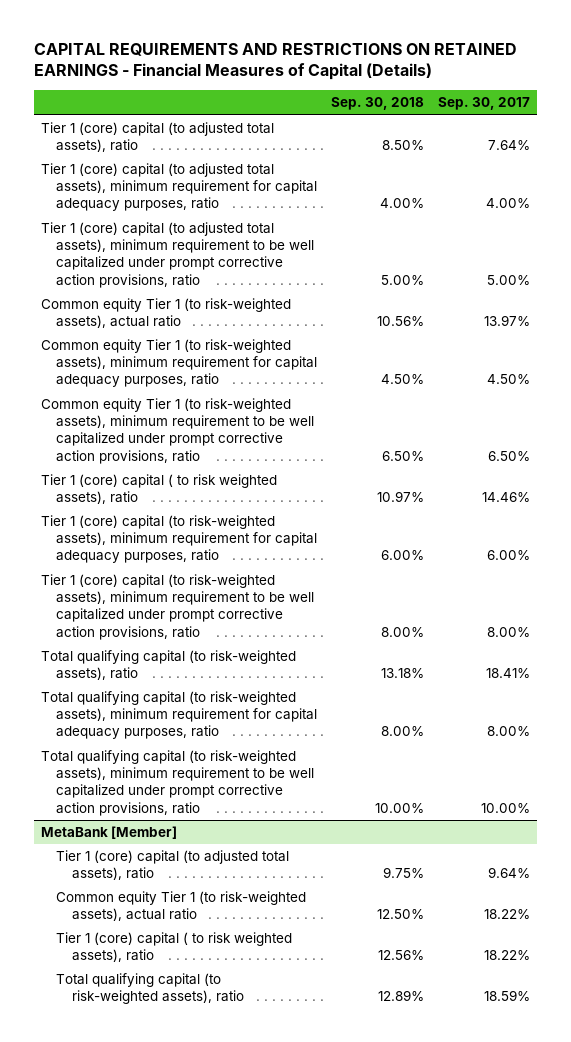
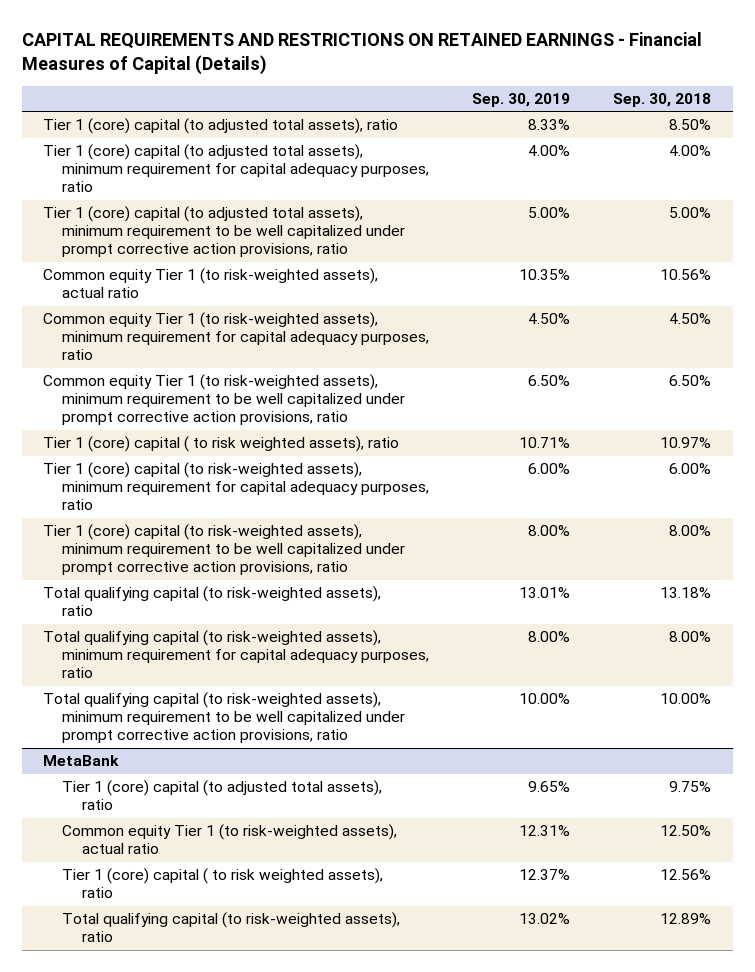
[438,97,531,111] Sep. 30, 2017 -> none
none -> [472,93,571,108] Sep. 30, 2019
[40,826,177,840] MetaBank [Member] -> [43,755,120,767] MetaBank

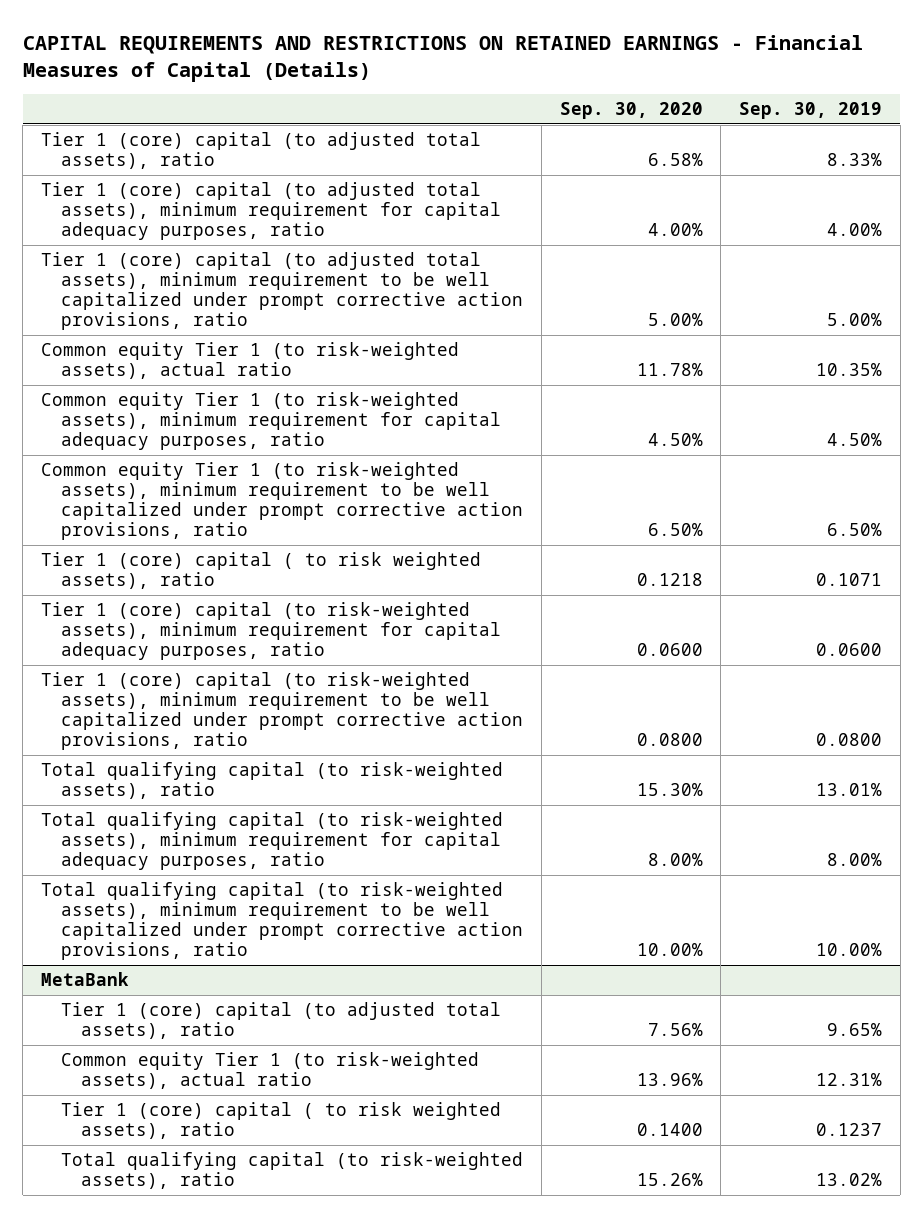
[613,93,712,108] Sep. 30, 2018 -> none
none -> [559,102,703,120] Sep. 30, 2020
[519,437,571,449] 10.71% -> [815,573,882,587] 0.1071
[528,463,571,475] 6.00% -> [815,643,882,657] 0.0600
[528,525,571,537] 8.00% -> [815,733,882,747] 0.0800
[519,869,571,881] 12.37% -> [815,1123,882,1137] 0.1237

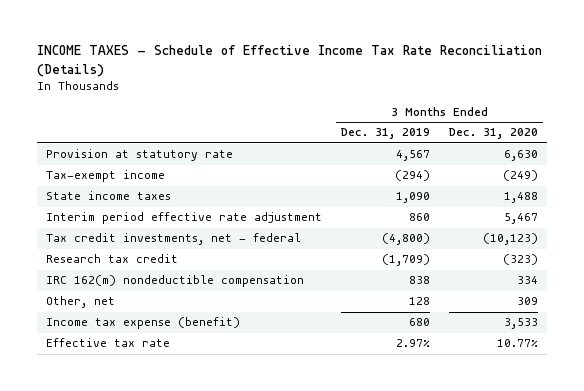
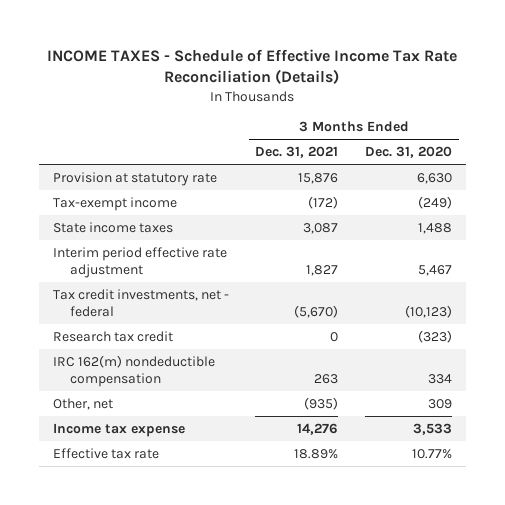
[341,128,431,140] Dec. 31, 2019 -> none
none -> [255,146,339,159] Dec. 31, 2021
[46,317,241,330] Income tax expense (benefit) -> [52,422,185,437] Income tax expense

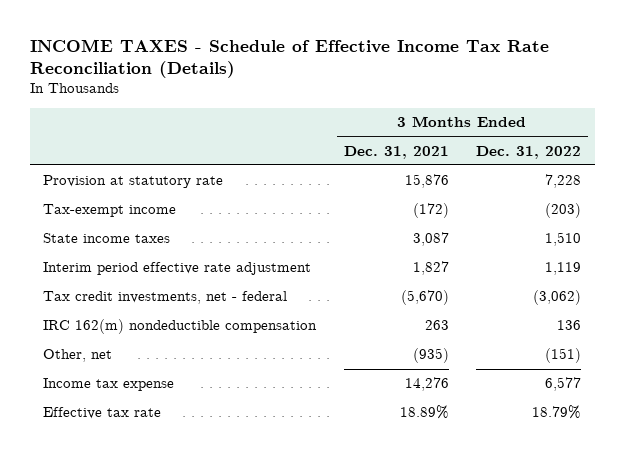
[365,146,453,159] Dec. 31, 2020 -> none
none -> [475,145,581,159] Dec. 31, 2022
[52,330,173,342] Research tax credit -> none

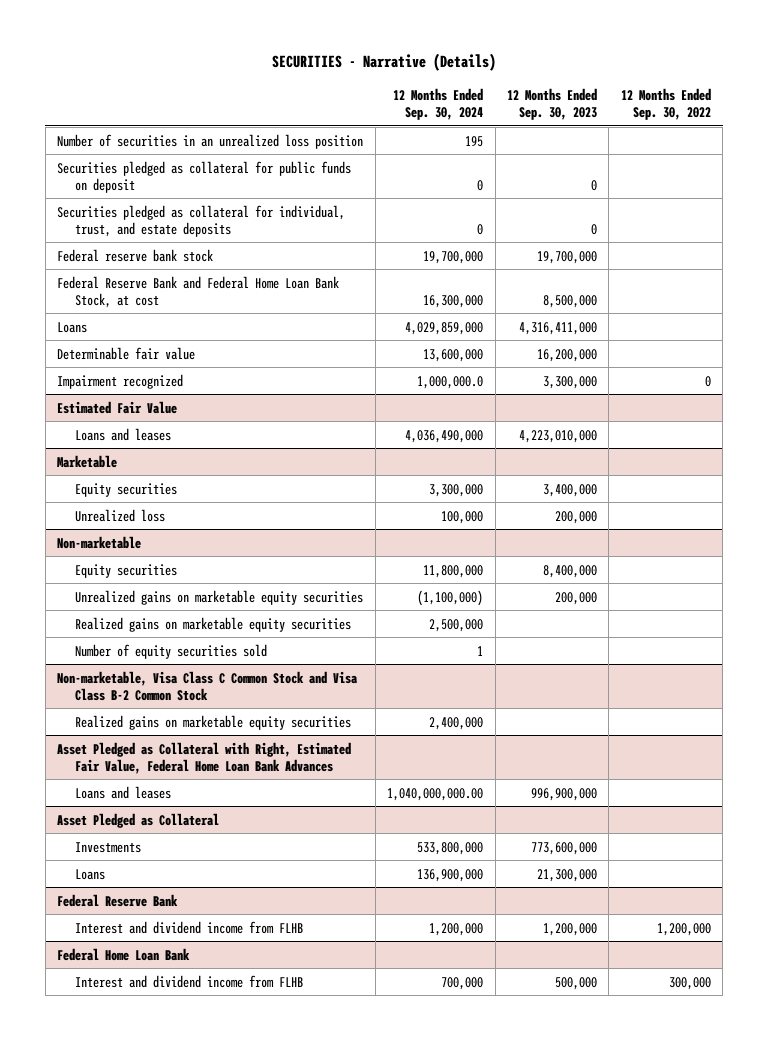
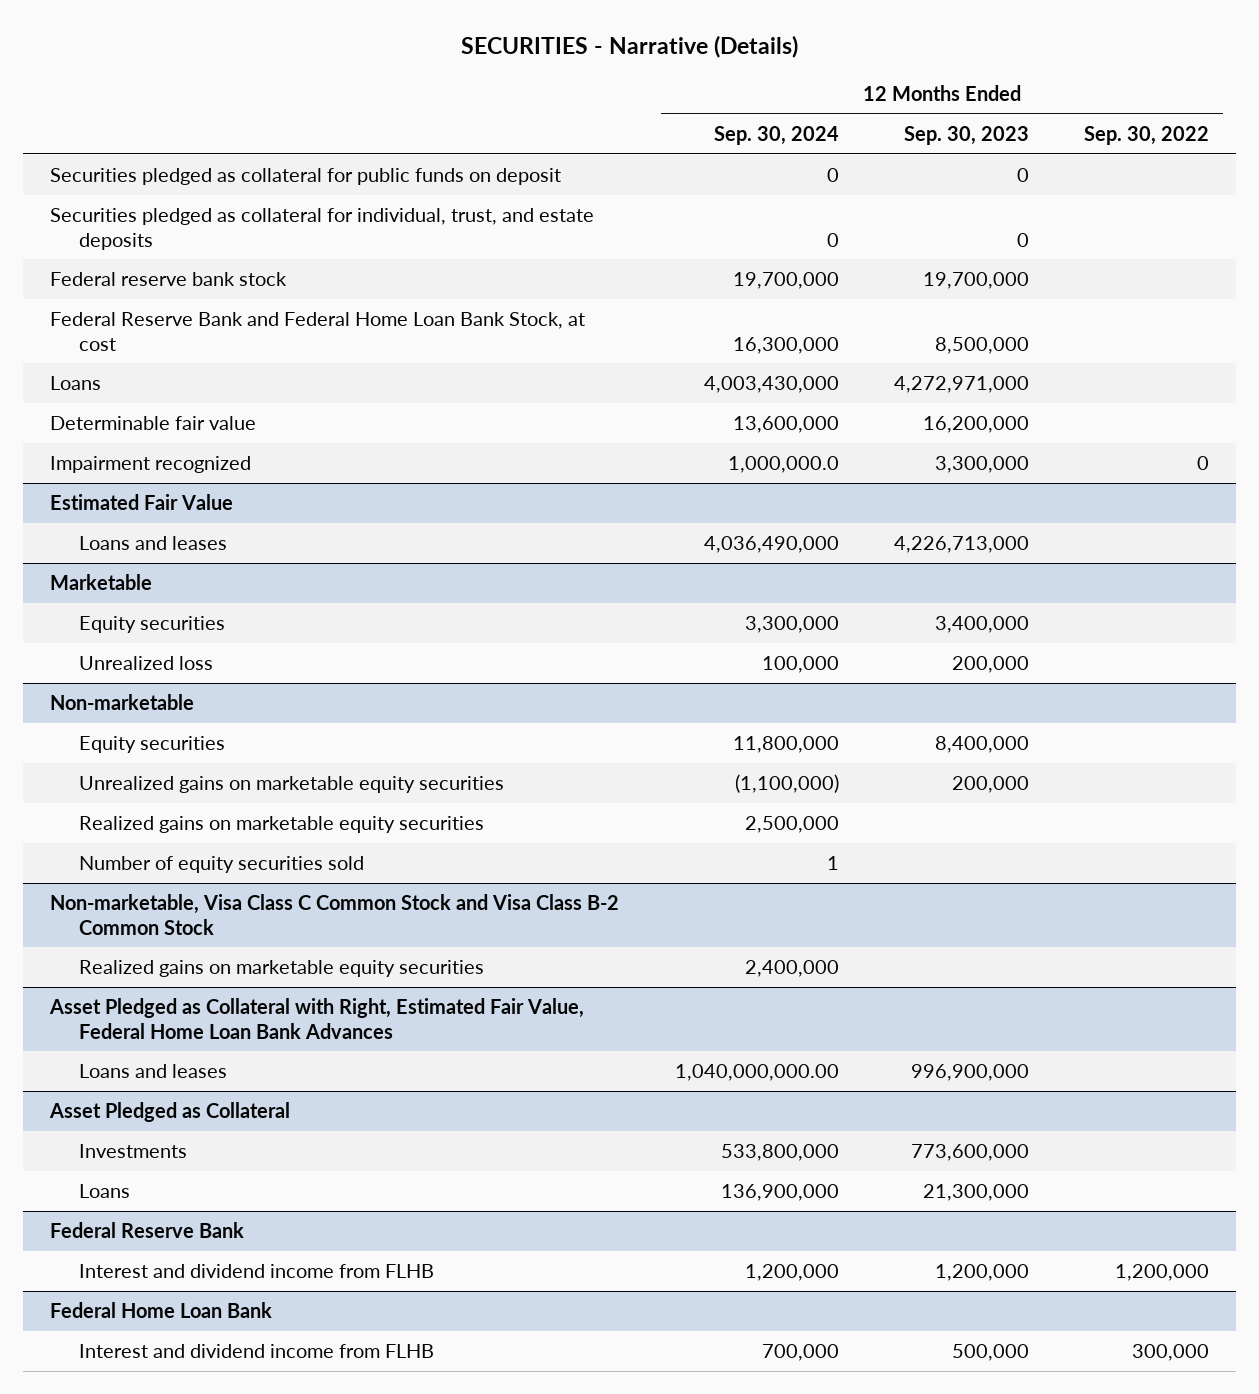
[57,133,364,149] Number of securities in an unrealized loss position -> none
[405,321,484,335] 4,029,859,000 -> [703,376,839,394] 4,003,430,000
[519,321,598,335] 4,316,411,000 -> [893,376,1029,394] 4,272,971,000
[519,429,598,443] 4,223,010,000 -> [893,536,1029,554] 4,226,713,000

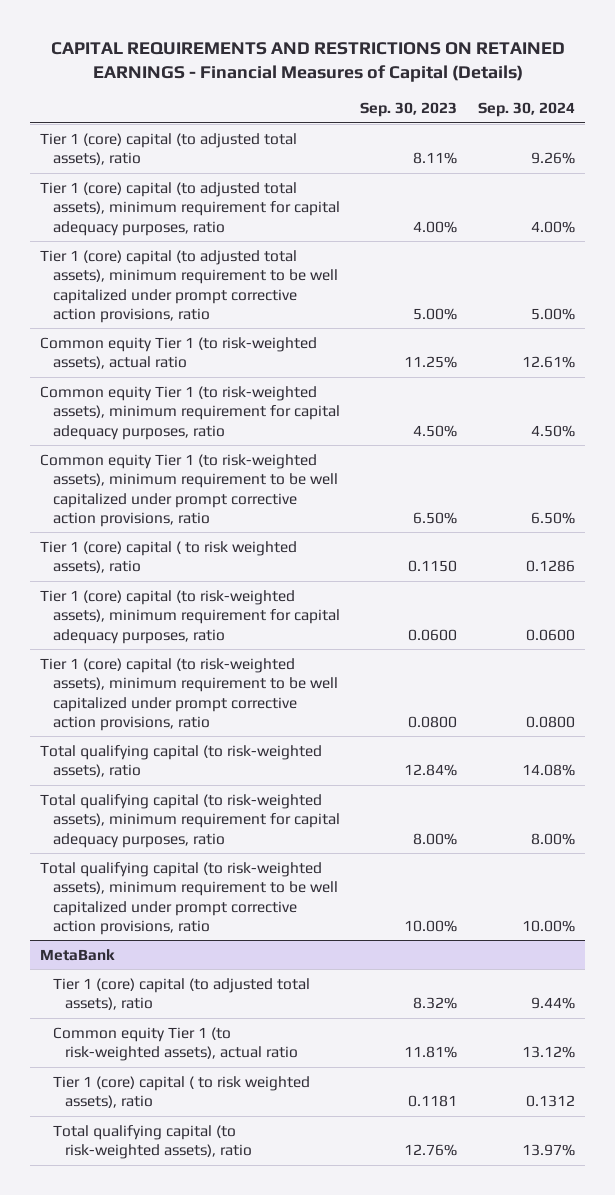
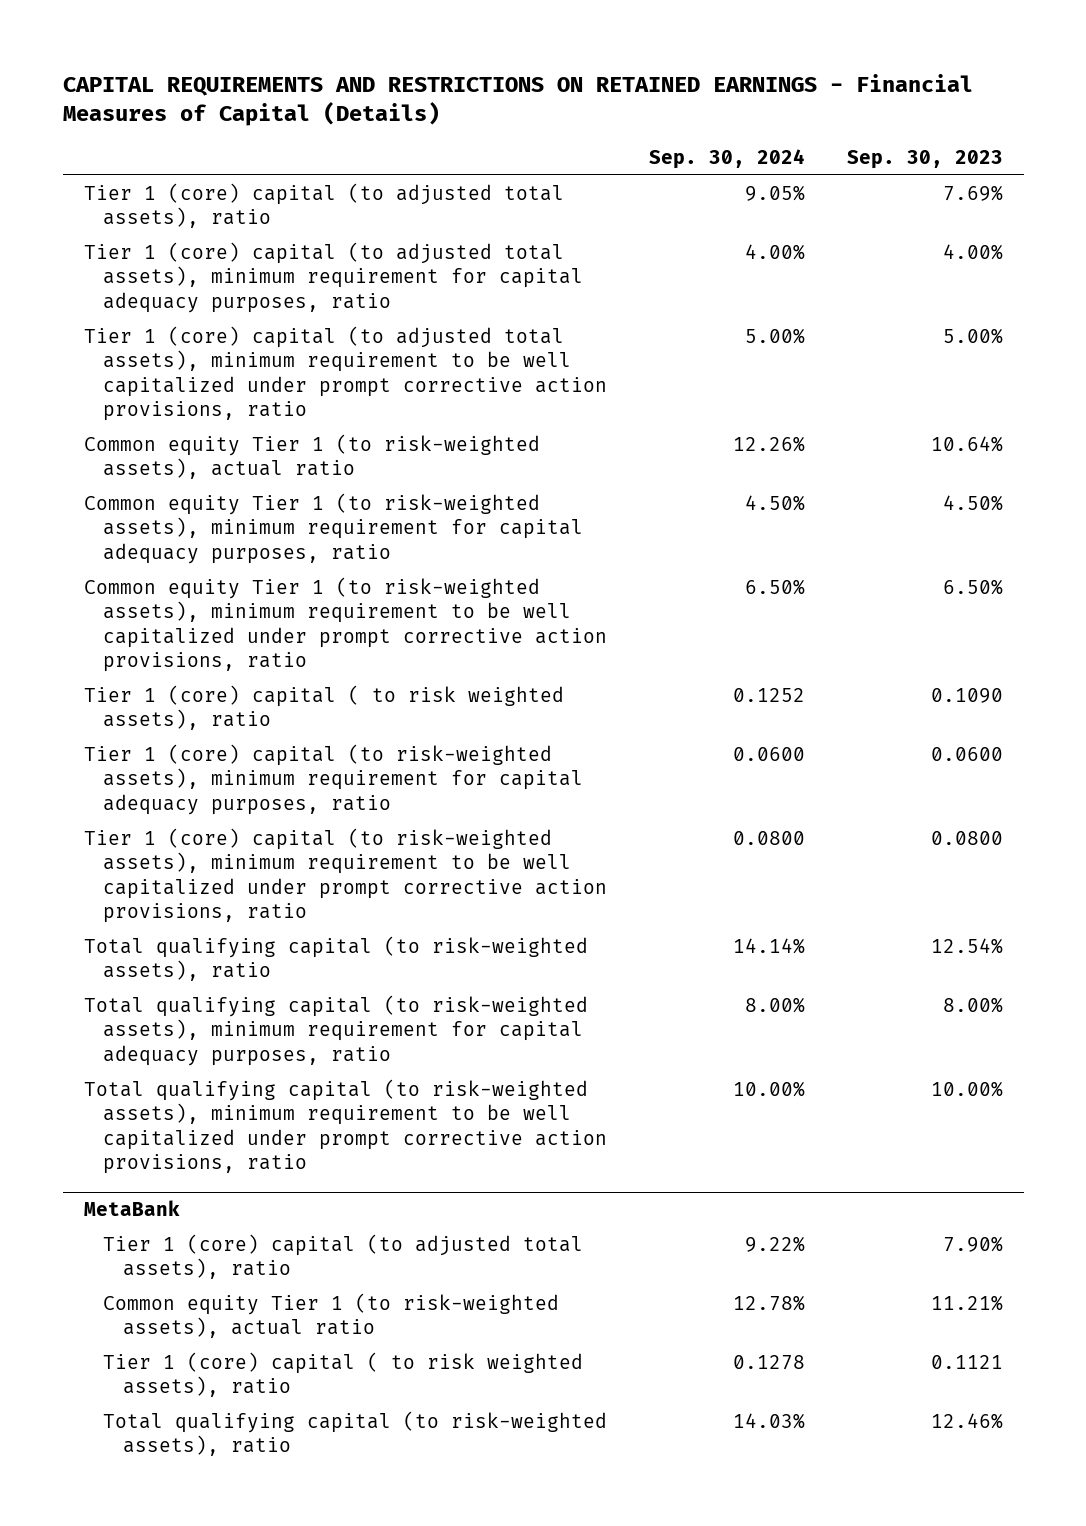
[413,152,458,165] 8.11% -> [942,185,1003,202] 7.69%
[530,152,575,165] 9.26% -> [744,185,805,202] 9.05%
[404,356,458,369] 11.25% -> [930,436,1003,453] 10.64%
[521,356,575,369] 12.61% -> [732,436,805,453] 12.26%
[408,560,458,573] 0.1150 -> [930,688,1003,704] 0.1090
[525,560,575,573] 0.1286 -> [732,688,805,703] 0.1252
[404,764,458,777] 12.84% -> [930,938,1003,955] 12.54%
[521,764,575,777] 14.08% -> [732,938,805,955] 14.14%
[413,997,458,1010] 8.32% -> [942,1236,1003,1253] 7.90%
[530,997,575,1010] 9.44% -> [744,1236,805,1253] 9.22%
[404,1046,458,1059] 11.81% -> [930,1295,1003,1312] 11.21%
[521,1046,575,1059] 13.12% -> [732,1295,805,1312] 12.78%
[408,1095,458,1108] 0.1181 -> [930,1355,1003,1370] 0.1121
[525,1095,575,1108] 0.1312 -> [732,1355,805,1371] 0.1278
[404,1144,458,1157] 12.76% -> [930,1413,1003,1430] 12.46%
[521,1144,575,1157] 13.97% -> [732,1413,805,1430] 14.03%

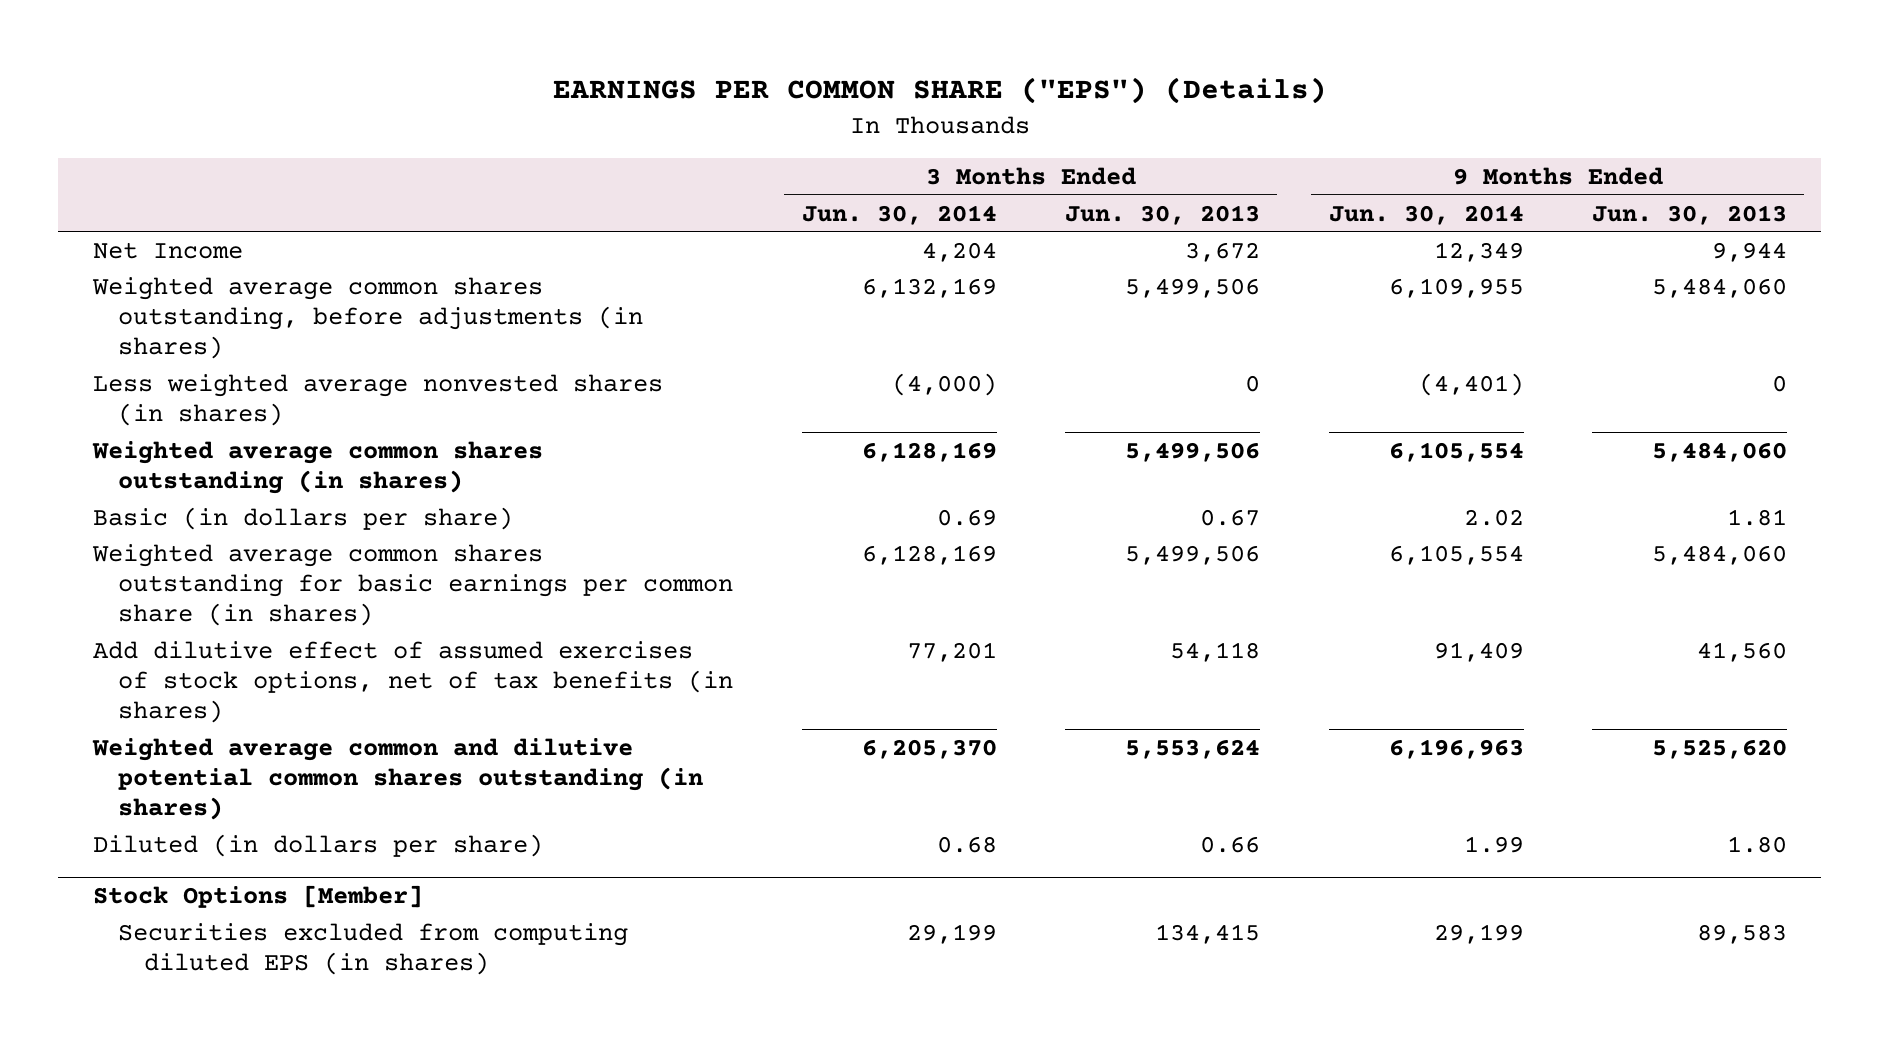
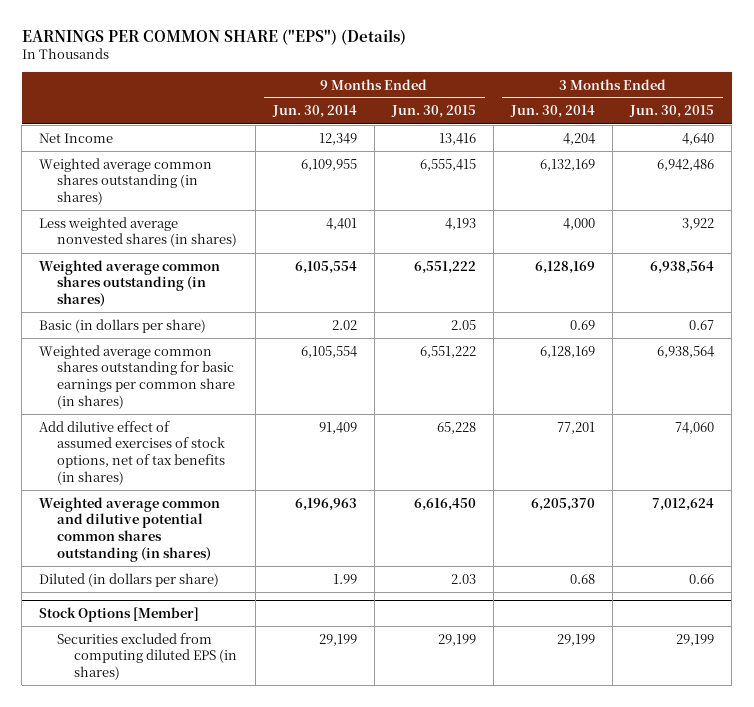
[1065,204,1261,225] Jun. 30, 2013 -> none
[1592,204,1788,225] Jun. 30, 2013 -> none
none -> [390,105,476,119] Jun. 30, 2015
none -> [629,105,715,119] Jun. 30, 2015
[91,276,644,360] Weighted average common shares outstanding, before adjustments (in shares) -> [39,157,213,206] Weighted average common shares outstanding (in shares)
[891,372,997,396] (4,000) -> [562,217,595,230] 4,000
[1418,372,1524,396] (4,401) -> [325,217,357,230] 4,401

